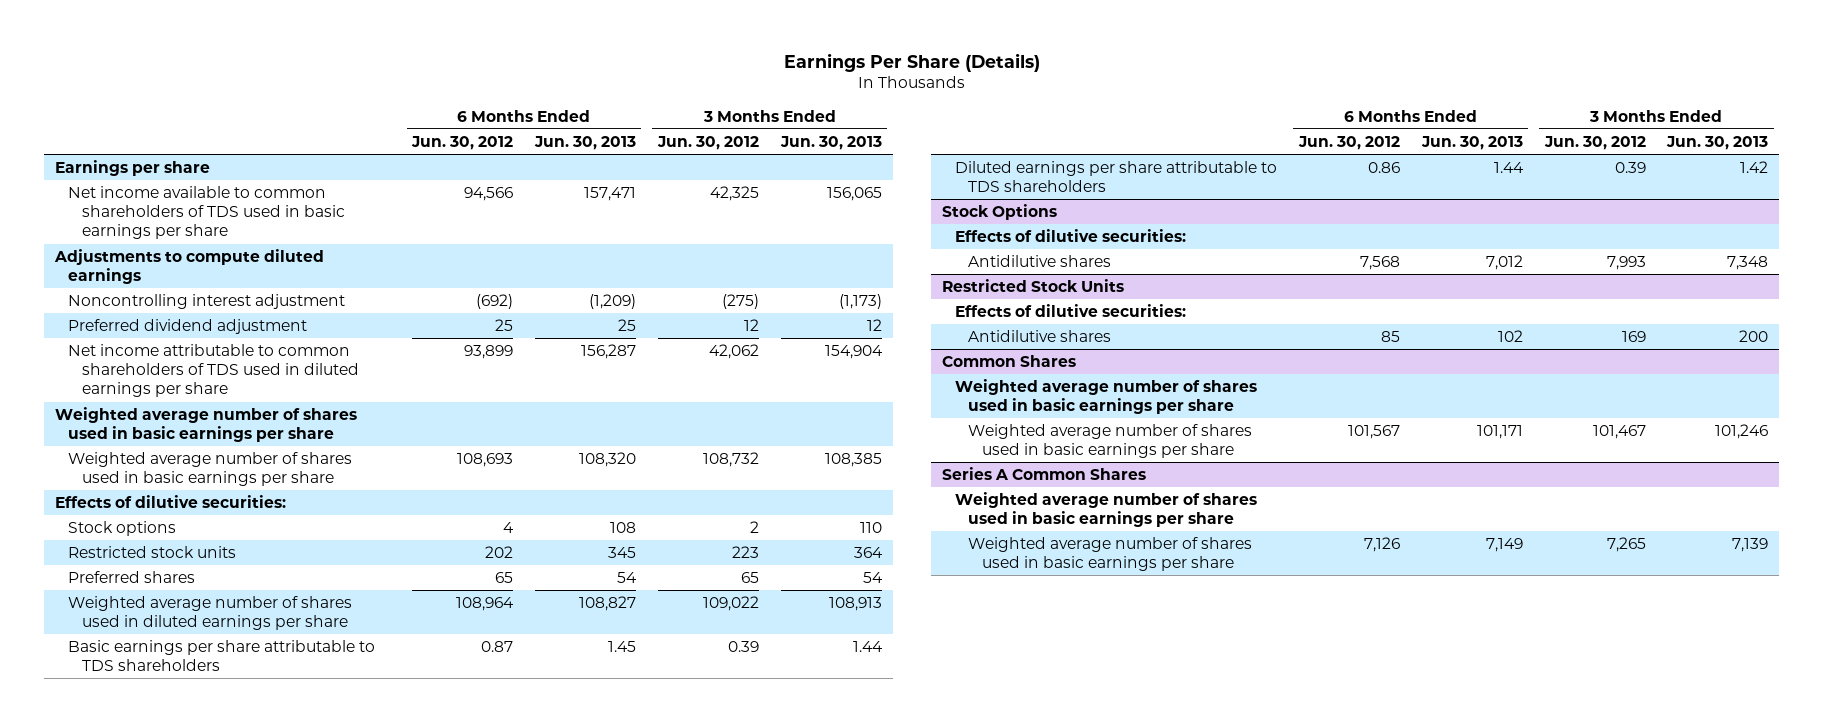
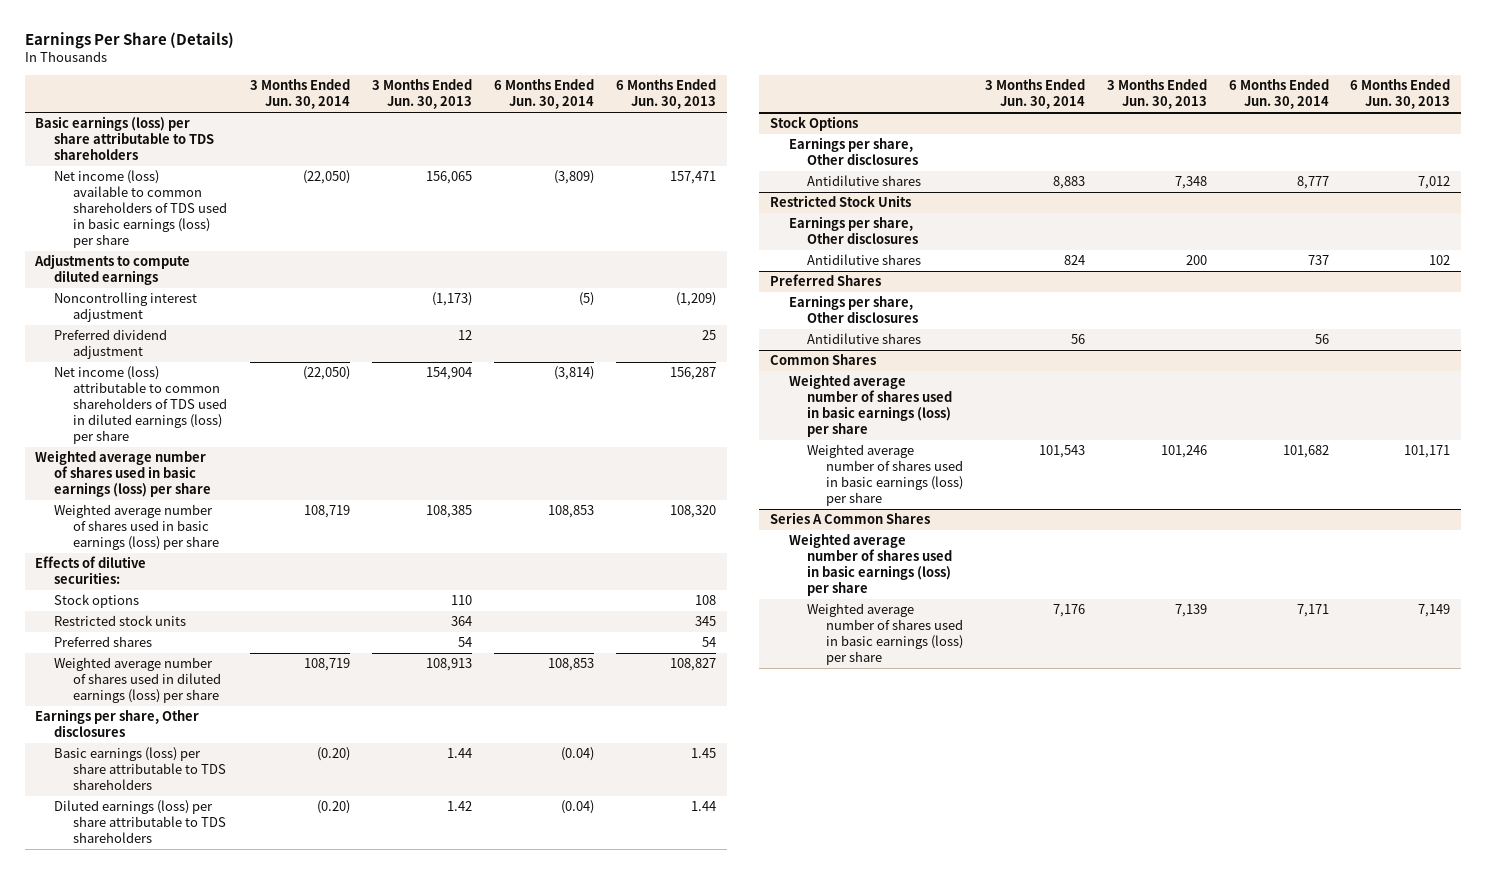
[411,135,514,150] Jun. 30, 2012 -> none
[656,135,759,150] Jun. 30, 2012 -> none
none -> [250,79,351,110] 3 Months Ended Jun. 30, 2014
none -> [493,79,594,110] 6 Months Ended Jun. 30, 2014
[54,159,210,176] Earnings per share -> [35,116,215,161] Basic earnings (loss) per share attributable to TDS shareholders
[68,185,345,240] Net income available to common shareholders of TDS used in basic earnings per share -> [54,170,227,249] Net income (loss) available to common shareholders of TDS used in basic earnings (loss) per share
[68,343,359,398] Net income attributable to common shareholders of TDS used in diluted earnings per share -> [54,366,227,445] Net income (loss) attributable to common shareholders of TDS used in diluted earnings (loss) per share
[54,406,357,443] Weighted average number of shares used in basic earnings per share -> [35,450,212,498] Weighted average number of shares used in basic earnings (loss) per share
[68,451,353,487] Weighted average number of shares used in basic earnings per share -> [54,504,219,551] Weighted average number of shares used in basic earnings (loss) per share
[68,595,353,631] Weighted average number of shares used in diluted earnings per share -> [54,657,221,704] Weighted average number of shares used in diluted earnings (loss) per share
none -> [35,709,200,738] Earnings per share, Other disclosures
[68,639,376,672] Basic earnings per share attributable to TDS shareholders -> [54,747,226,791] Basic earnings (loss) per share attributable to TDS shareholders
[955,160,1278,193] Diluted earnings per share attributable to TDS shareholders -> [54,800,226,844] Diluted earnings (loss) per share attributable to TDS shareholders
[955,228,1187,242] Effects of dilutive securities: -> none
none -> [788,137,919,166] Earnings per share, Other disclosures
[955,303,1187,317] Effects of dilutive securities: -> none
none -> [788,216,919,245] Earnings per share, Other disclosures
none -> [770,274,882,287] Preferred Shares
none -> [788,295,919,324] Earnings per share, Other disclosures
none -> [807,333,922,345] Antidilutive shares
[955,378,1258,415] Weighted average number of shares used in basic earnings per share -> [788,374,953,438] Weighted average number of shares used in basic earnings (loss) per share
[968,423,1253,459] Weighted average number of shares used in basic earnings per share -> [807,444,963,507] Weighted average number of shares used in basic earnings (loss) per share
[955,491,1258,528] Weighted average number of shares used in basic earnings per share -> [788,533,953,597] Weighted average number of shares used in basic earnings (loss) per share
[968,536,1253,572] Weighted average number of shares used in basic earnings per share -> [807,603,963,666] Weighted average number of shares used in basic earnings (loss) per share

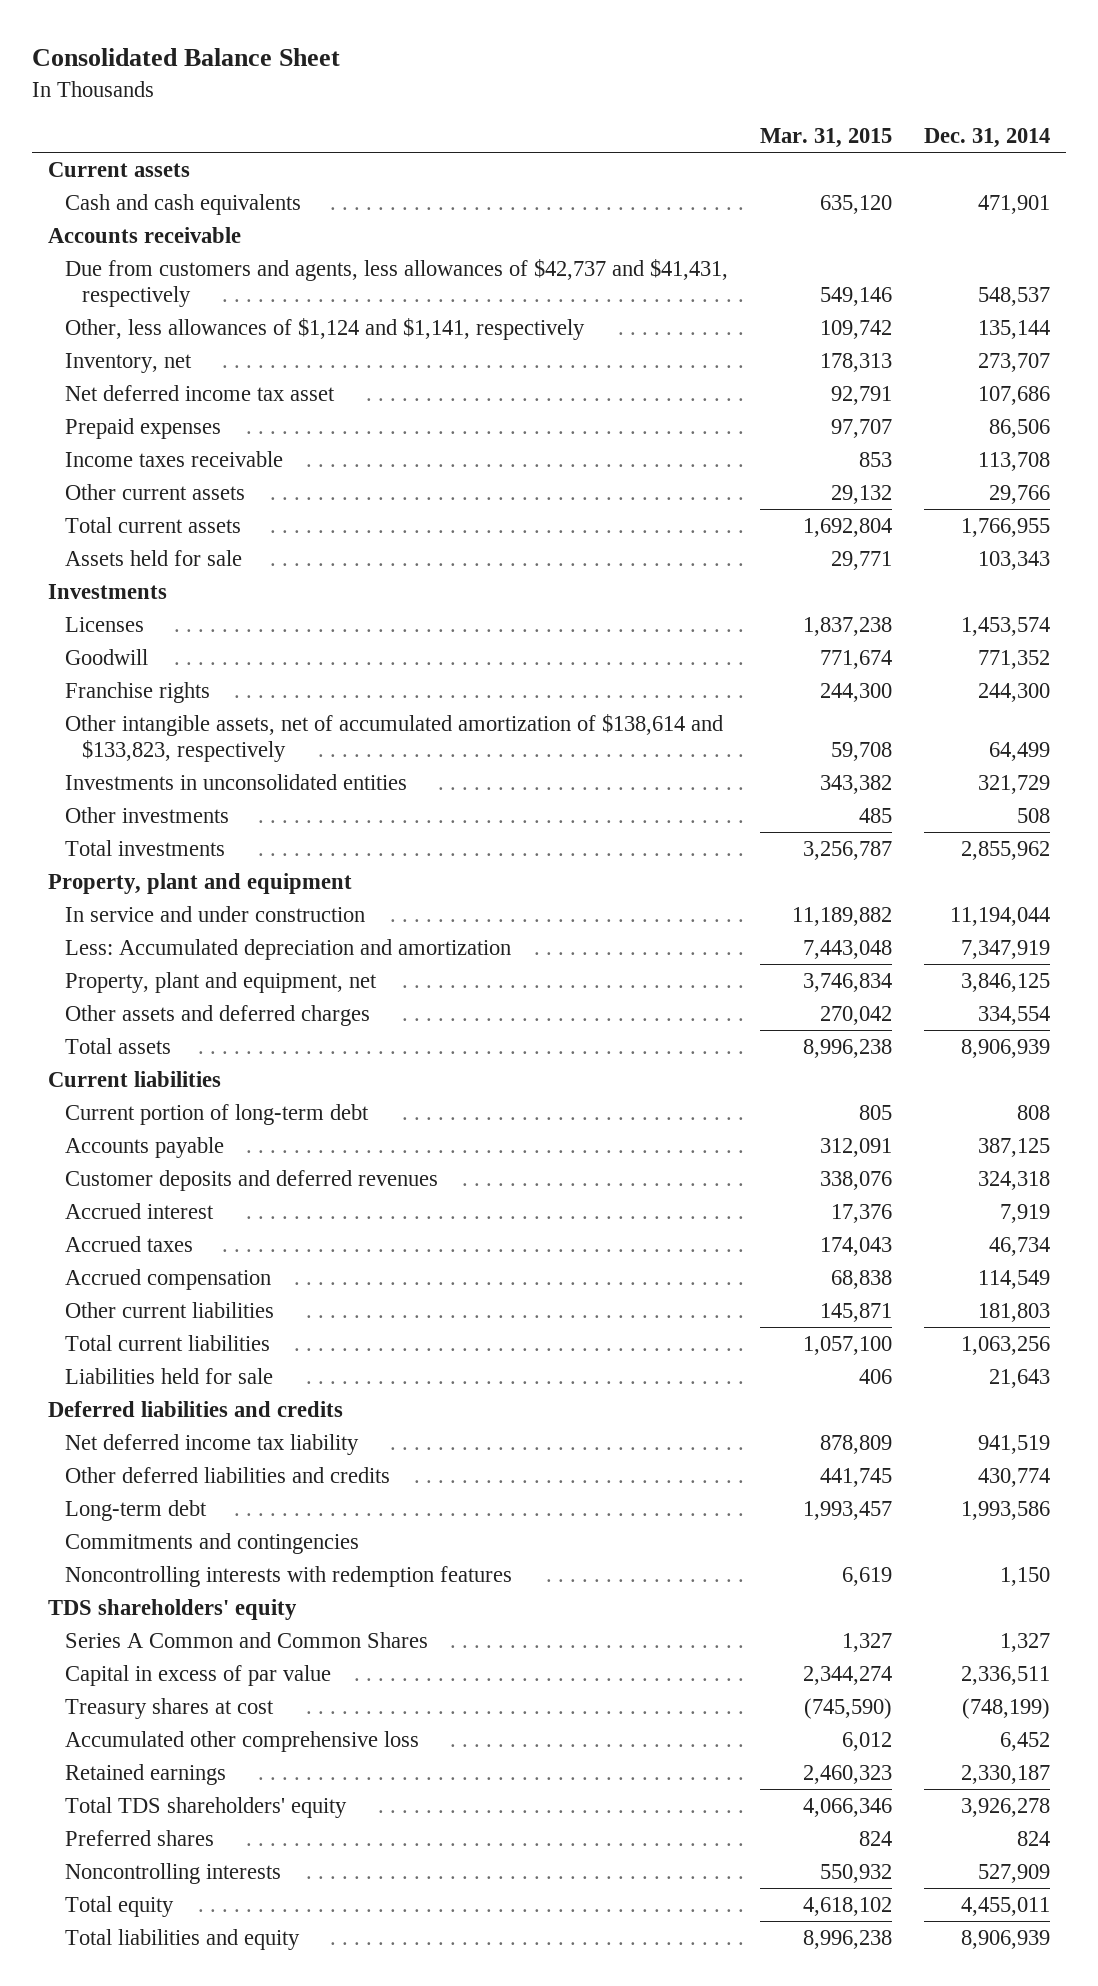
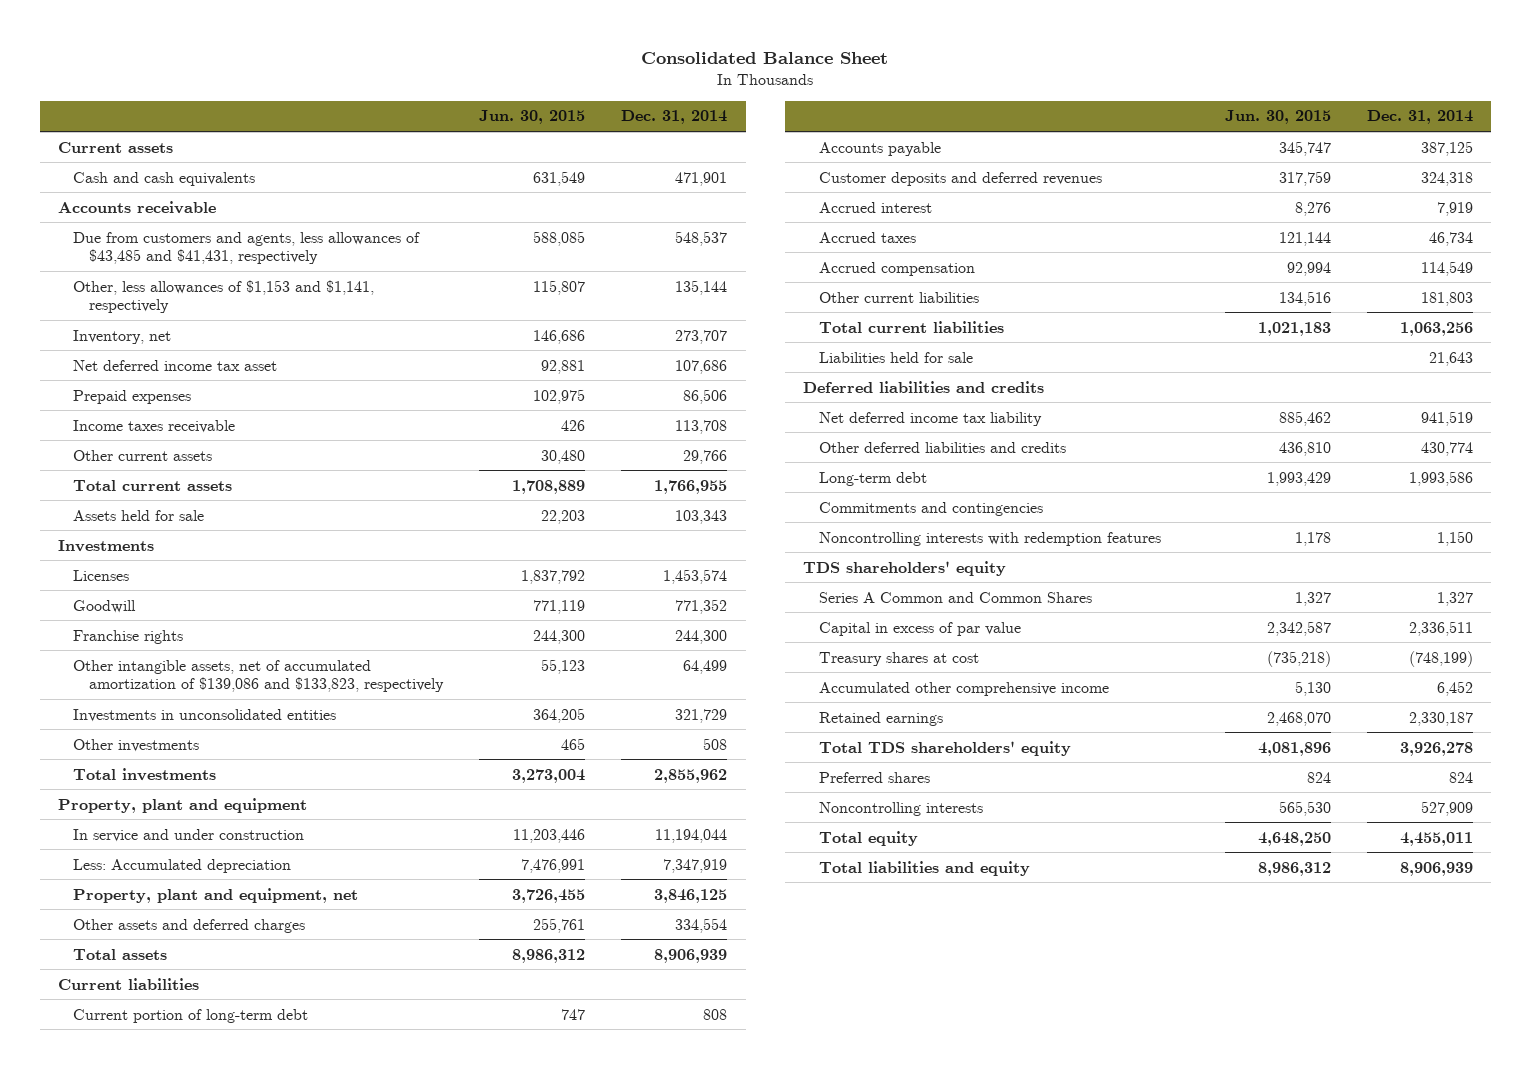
[759,127,892,148] Mar. 31, 2015 -> none
none -> [479,110,586,125] Jun. 30, 2015
[64,258,728,307] Due from customers and agents, less allowances of $42,737 and $41,431, respectively -> [73,231,421,264] Due from customers and agents, less allowances of $43,485 and $41,431, respectively
[64,317,585,340] Other, less allowances of $1,124 and $1,141, respectively -> [73,279,375,313] Other, less allowances of $1,153 and $1,141, respectively
[64,713,723,762] Other intangible assets, net of accumulated amortization of $138,614 and $133,823, respectively -> [73,659,445,692] Other intangible assets, net of accumulated amortization of $139,086 and $133,823, respectively
[64,938,511,960] Less: Accumulated depreciation and amortization -> [73,858,292,873] Less: Accumulated depreciation
[64,1730,419,1752] Accumulated other comprehensive loss -> [818,681,1109,696] Accumulated other comprehensive income

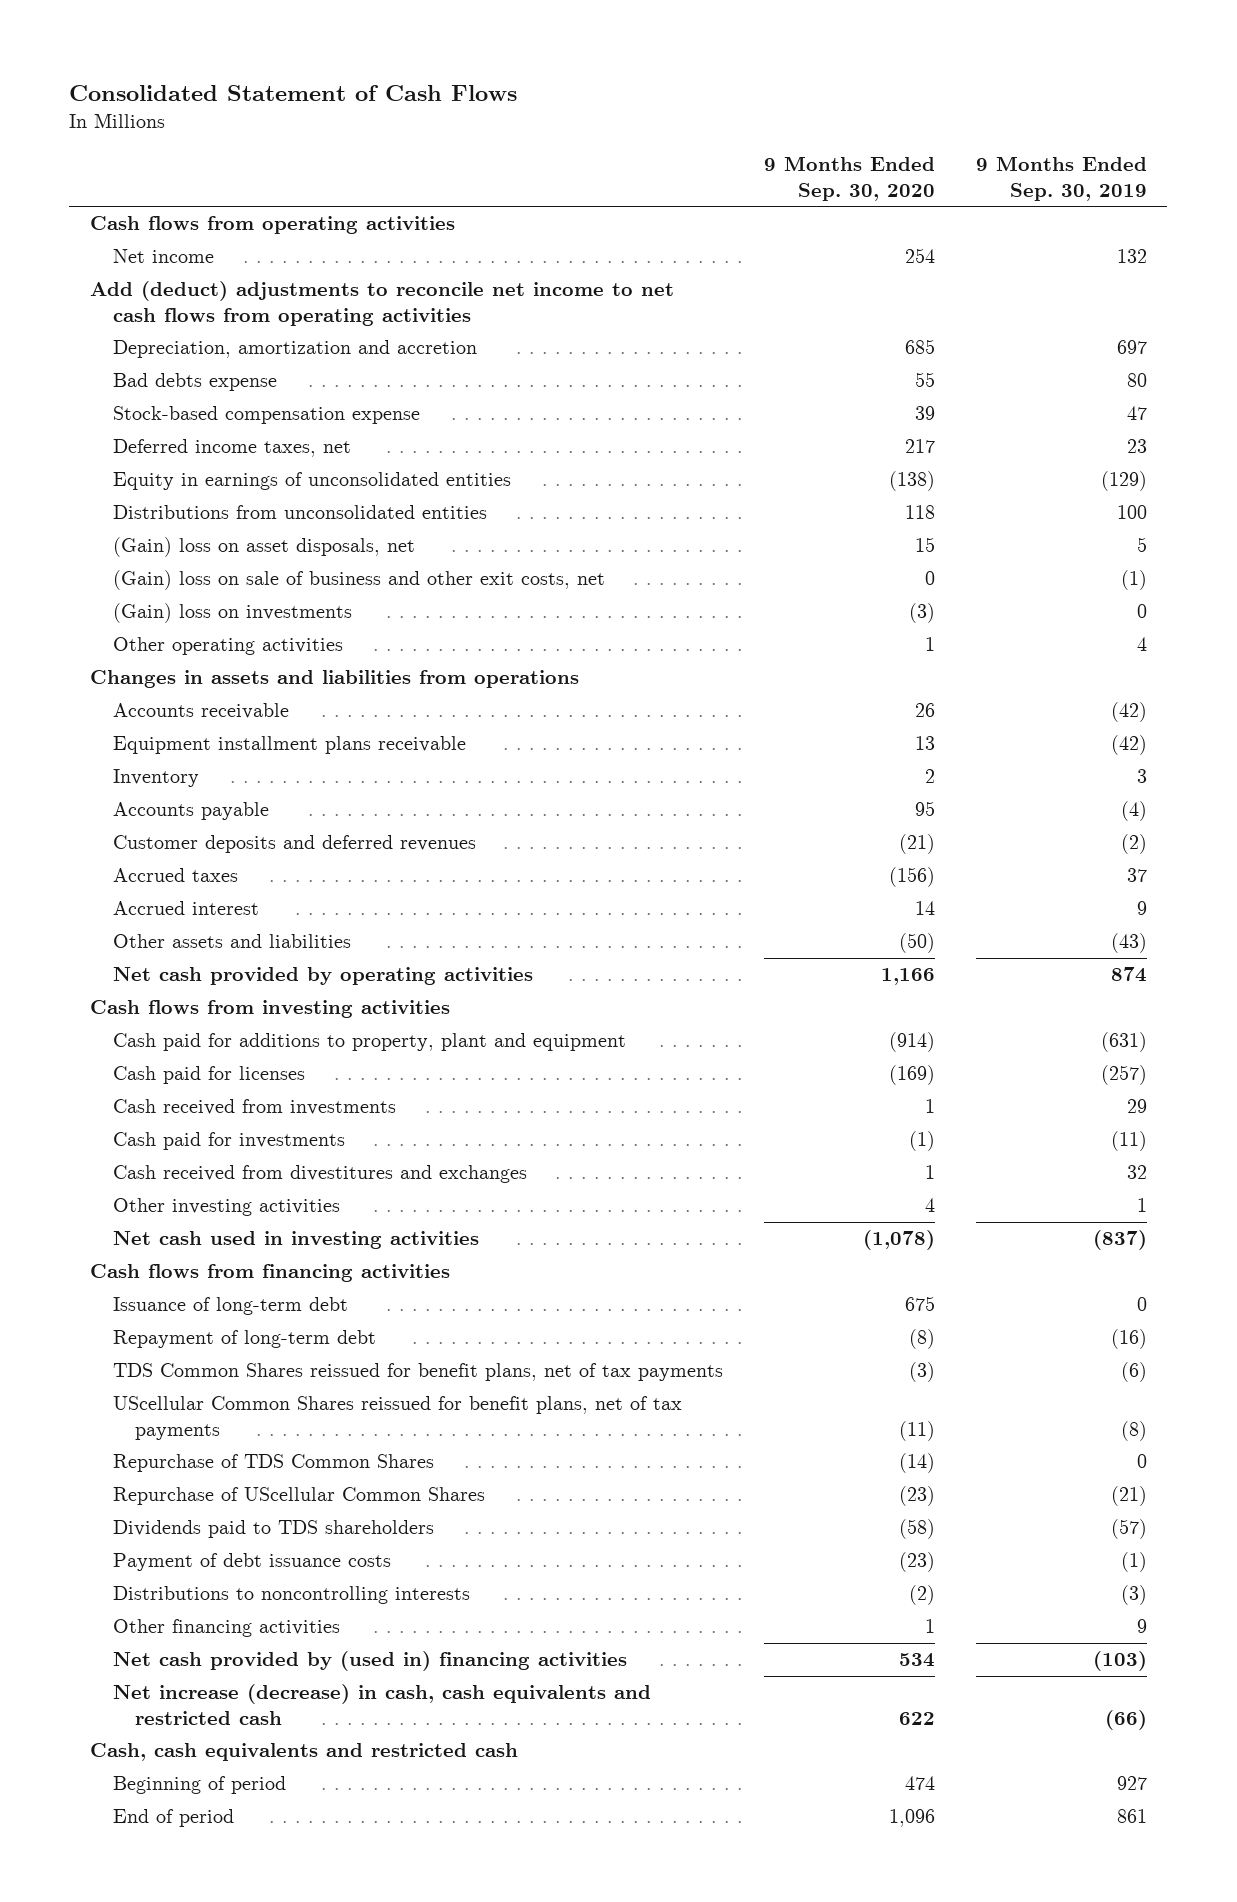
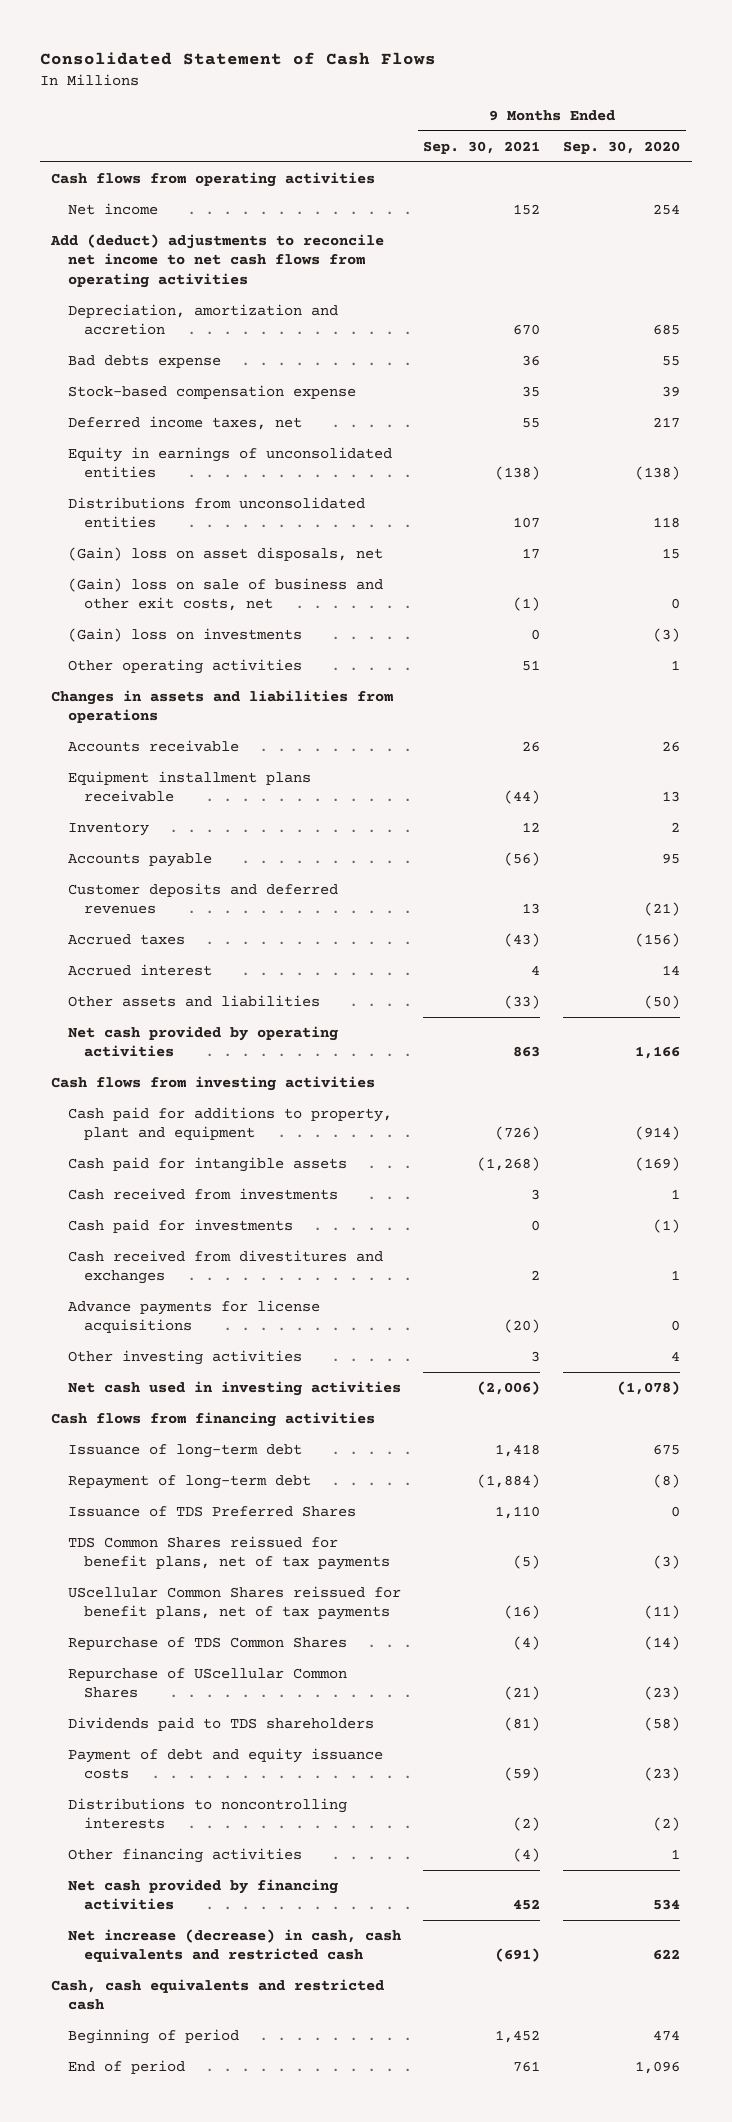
[975,156,1147,201] 9 Months Ended Sep. 30, 2019 -> none
none -> [423,140,541,154] Sep. 30, 2021
[112,1066,305,1085] Cash paid for licenses -> [67,1156,347,1172] Cash paid for intangible assets
none -> [67,1299,320,1334] Advance payments for license acquisitions
none -> [67,1505,356,1517] Issuance of TDS Preferred Shares
[112,1553,391,1572] Payment of debt issuance costs -> [67,1747,383,1780] Payment of debt and equity issuance costs
[112,1651,627,1672] Net cash provided by (used in) financing activities -> [67,1878,338,1911] Net cash provided by financing activities

